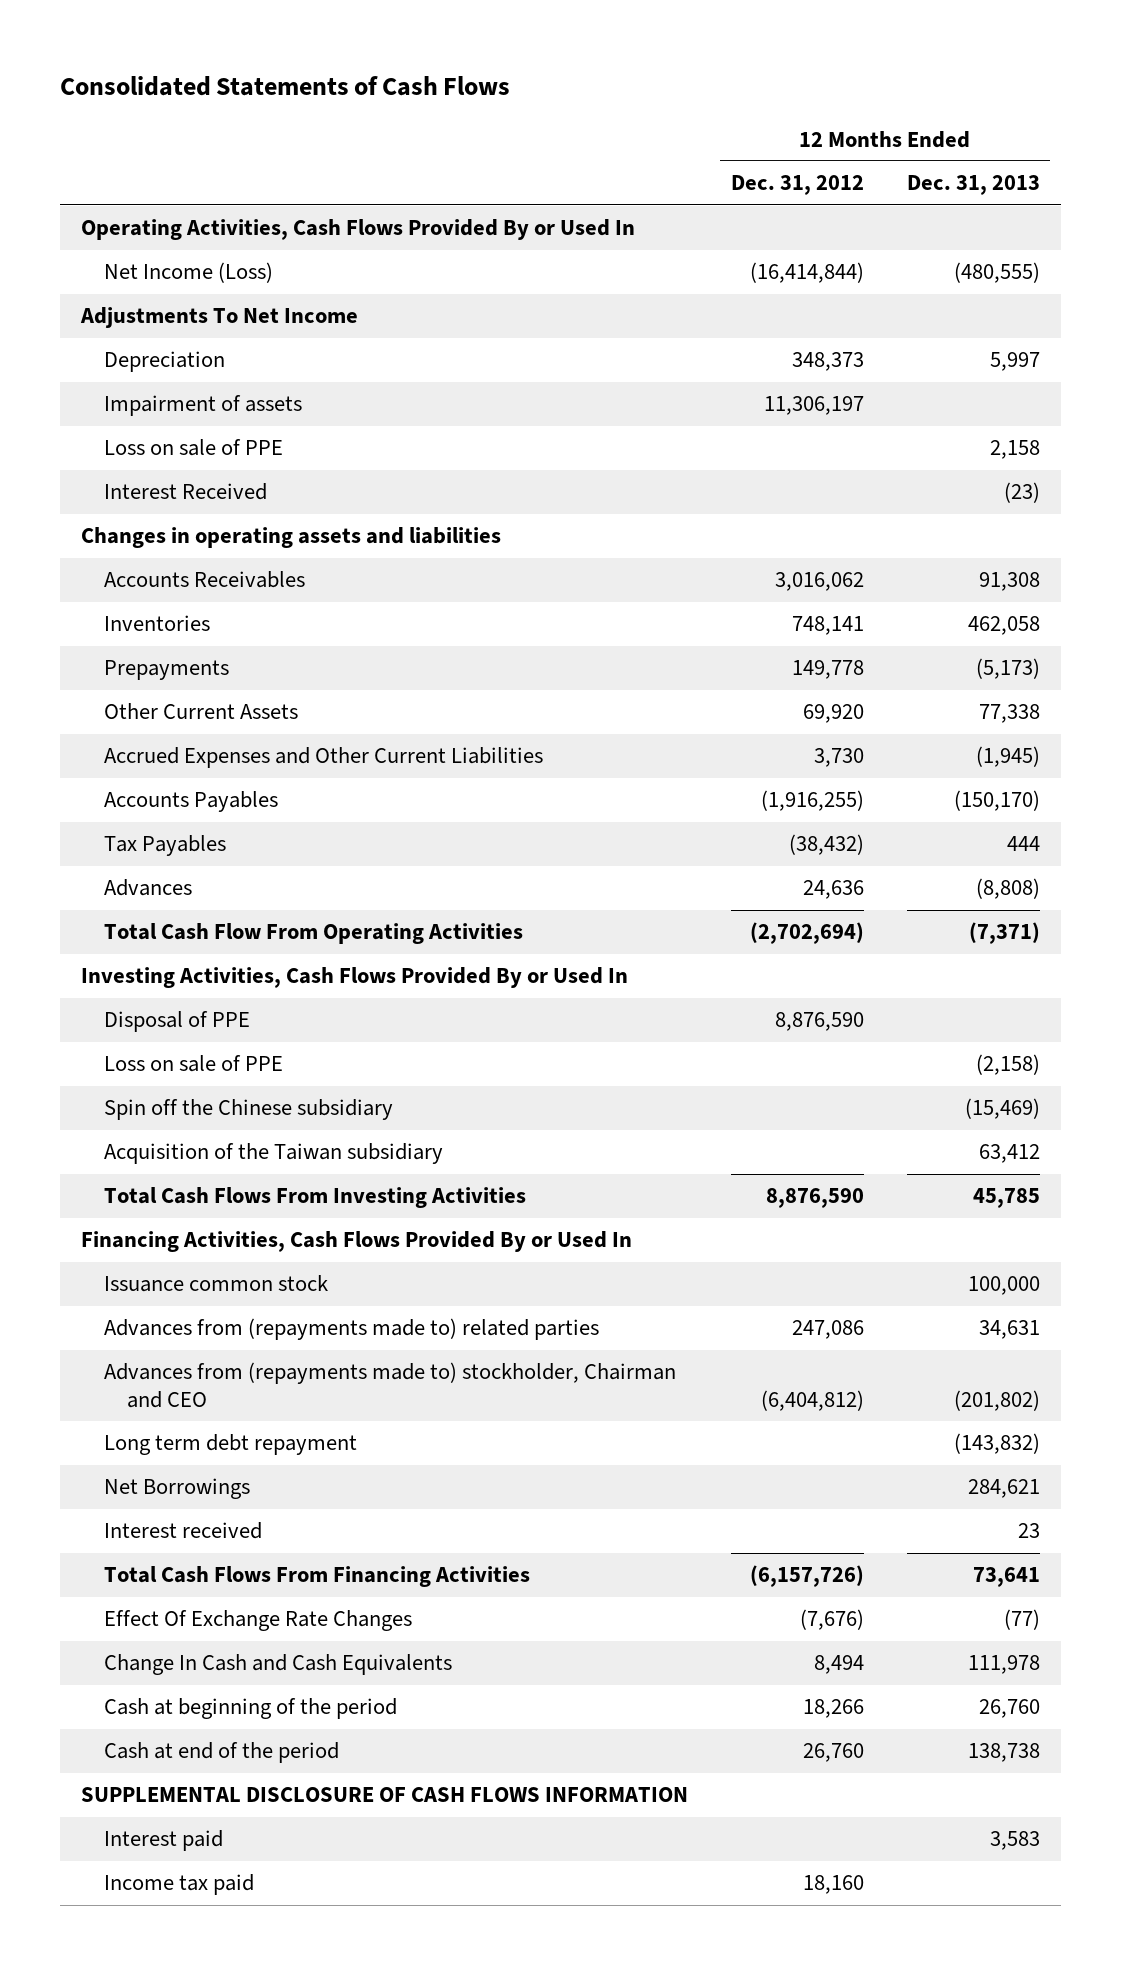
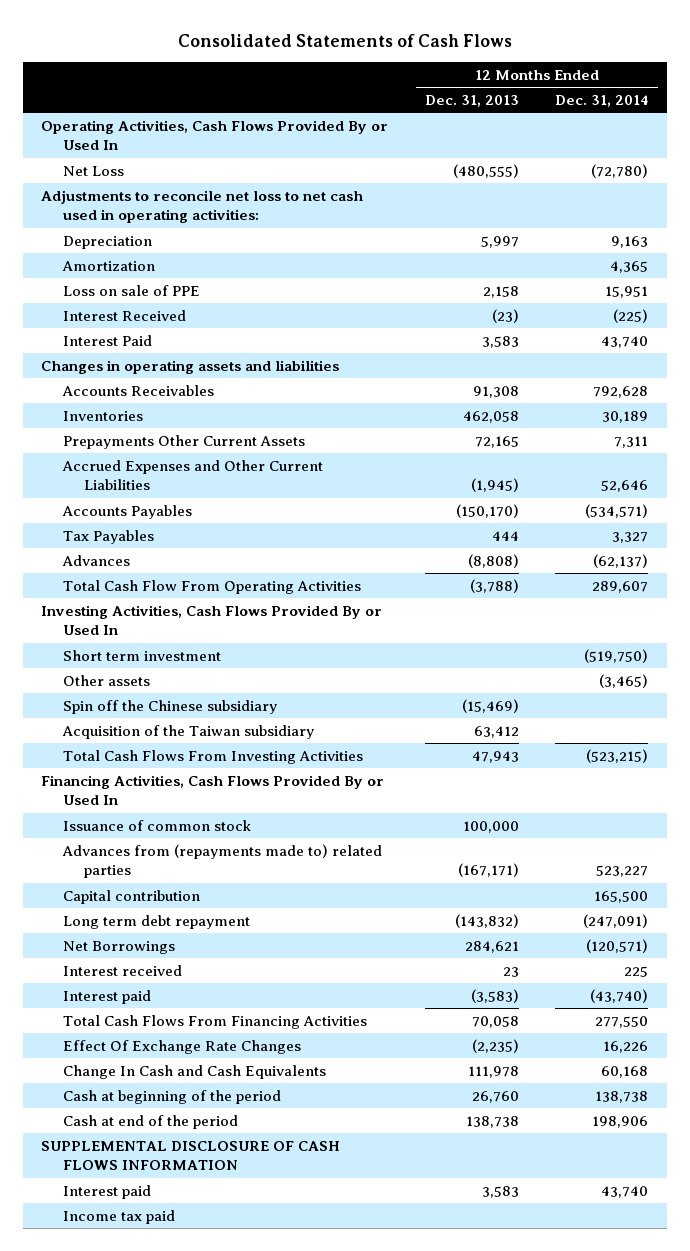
[730,175,864,196] Dec. 31, 2012 -> none
none -> [555,95,649,108] Dec. 31, 2014
[104,262,274,284] Net Income (Loss) -> [62,165,124,176] Net Loss
[80,307,359,329] Adjustments To Net Income -> [41,189,364,224] Adjustments to reconcile net loss to net cash used in operating activities:
[104,395,303,417] Impairment of assets -> none
none -> [61,260,155,271] Amortization
none -> [62,334,152,346] Interest Paid
[104,703,299,720] Other Current Assets -> none
[104,660,230,681] Prepayments -> [62,434,305,449] Prepayments Other Current Assets
[975,658,1040,680] (5,173) -> [474,435,519,448] 72,165
[968,922,1040,945] (7,371) -> [469,578,519,593] (3,788)
[104,1011,251,1033] Disposal of PPE -> none
[104,1055,284,1073] Loss on sale of PPE -> none
none -> [62,649,221,661] Short term investment
none -> [62,674,150,686] Other assets
[972,1188,1040,1209] 45,785 -> [471,750,519,763] 47,943
[104,1362,677,1409] Advances from (repayments made to) stockholder, Chairman and CEO -> none
[104,1275,329,1293] Issuance common stock -> [62,819,251,831] Issuance of common stock
[978,1320,1040,1340] 34,631 -> [457,863,519,878] (167,171)
none -> [62,889,200,904] Capital contribution
none -> [62,989,151,1004] Interest paid
[972,1567,1040,1588] 73,641 -> [471,1015,519,1028] 70,058
[1003,1609,1040,1631] (77) -> [471,1038,519,1053] (2,235)

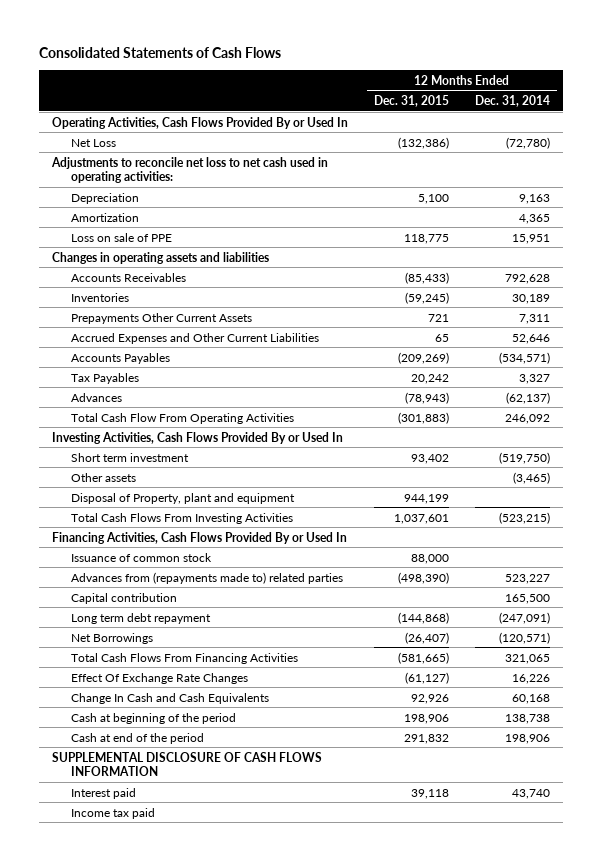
[424,95,519,108] Dec. 31, 2013 -> none
none -> [373,95,449,108] Dec. 31, 2015
[62,309,186,321] Interest Received -> none
[62,334,152,346] Interest Paid -> none
[592,580,649,593] 289,607 -> [505,413,551,424] 246,092
[62,699,277,714] Spin off the Chinese subsidiary -> none
[61,724,314,739] Acquisition of the Taiwan subsidiary -> none
none -> [70,492,295,504] Disposal of Property, plant and equipment
[62,964,182,976] Interest received -> none
[62,989,151,1004] Interest paid -> none
[595,1015,649,1028] 277,550 -> [505,653,551,664] 321,065

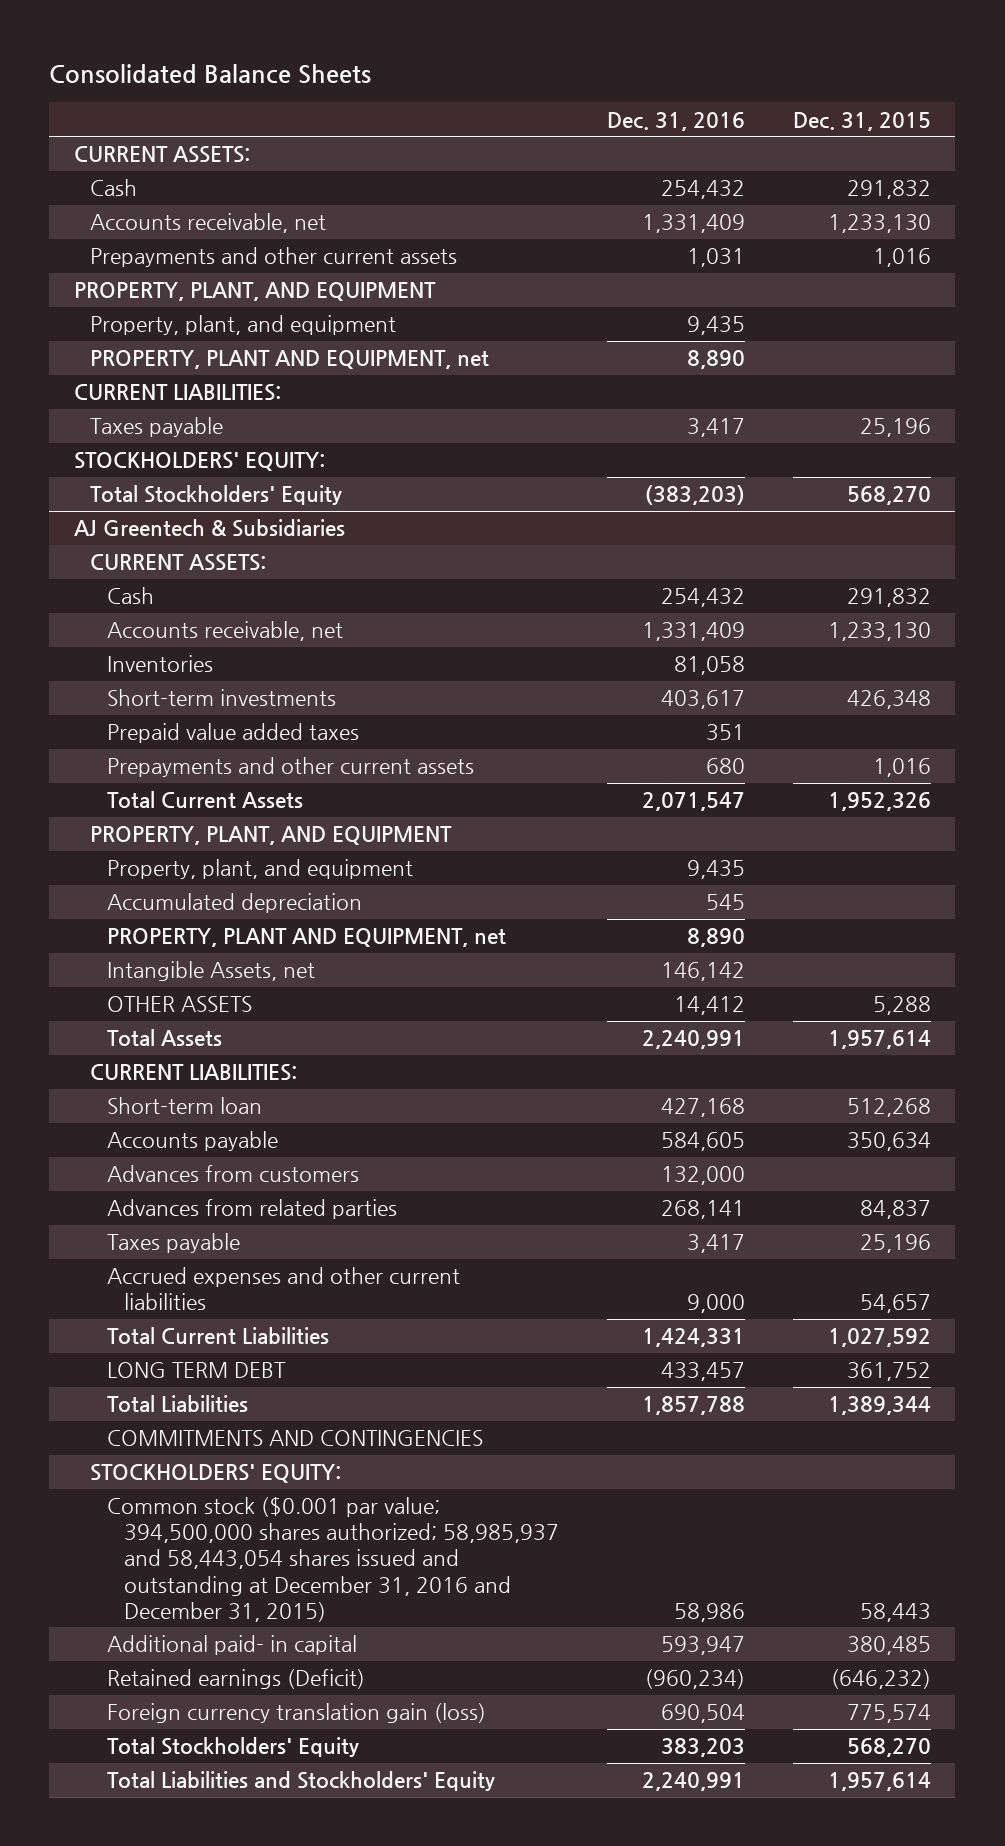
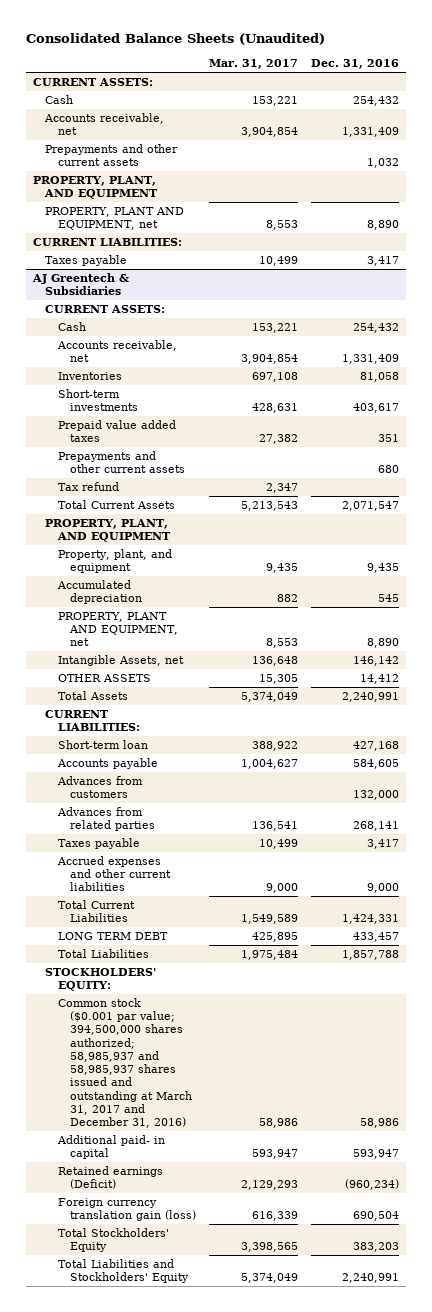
[49,63,372,84] Consolidated Balance Sheets -> [26,33,326,46] Consolidated Balance Sheets (Unaudited)
[793,111,932,131] Dec. 31, 2015 -> none
none -> [209,59,299,70] Mar. 31, 2017
[686,248,745,268] 1,031 -> [367,158,400,169] 1,032
[90,315,397,336] Property, plant, and equipment -> none
[73,452,325,472] STOCKHOLDERS' EQUITY: -> none
[90,485,343,506] Total Stockholders' Equity -> none
none -> [57,481,119,491] Tax refund
[106,1430,483,1447] COMMITMENTS AND CONTINGENCIES -> none
[106,1497,559,1622] Common stock ($0.001 par value; 394,500,000 shares authorized; 58,985,937 and 58,443,054 shares issued and outstanding at December 31, 2016 and December 31, 2015) -> [57,997,193,1129] Common stock ($0.001 par value; 394,500,000 shares authorized; 58,985,937 and 58,985,937 shares issued and outstanding at March 31, 2017 and December 31, 2016)

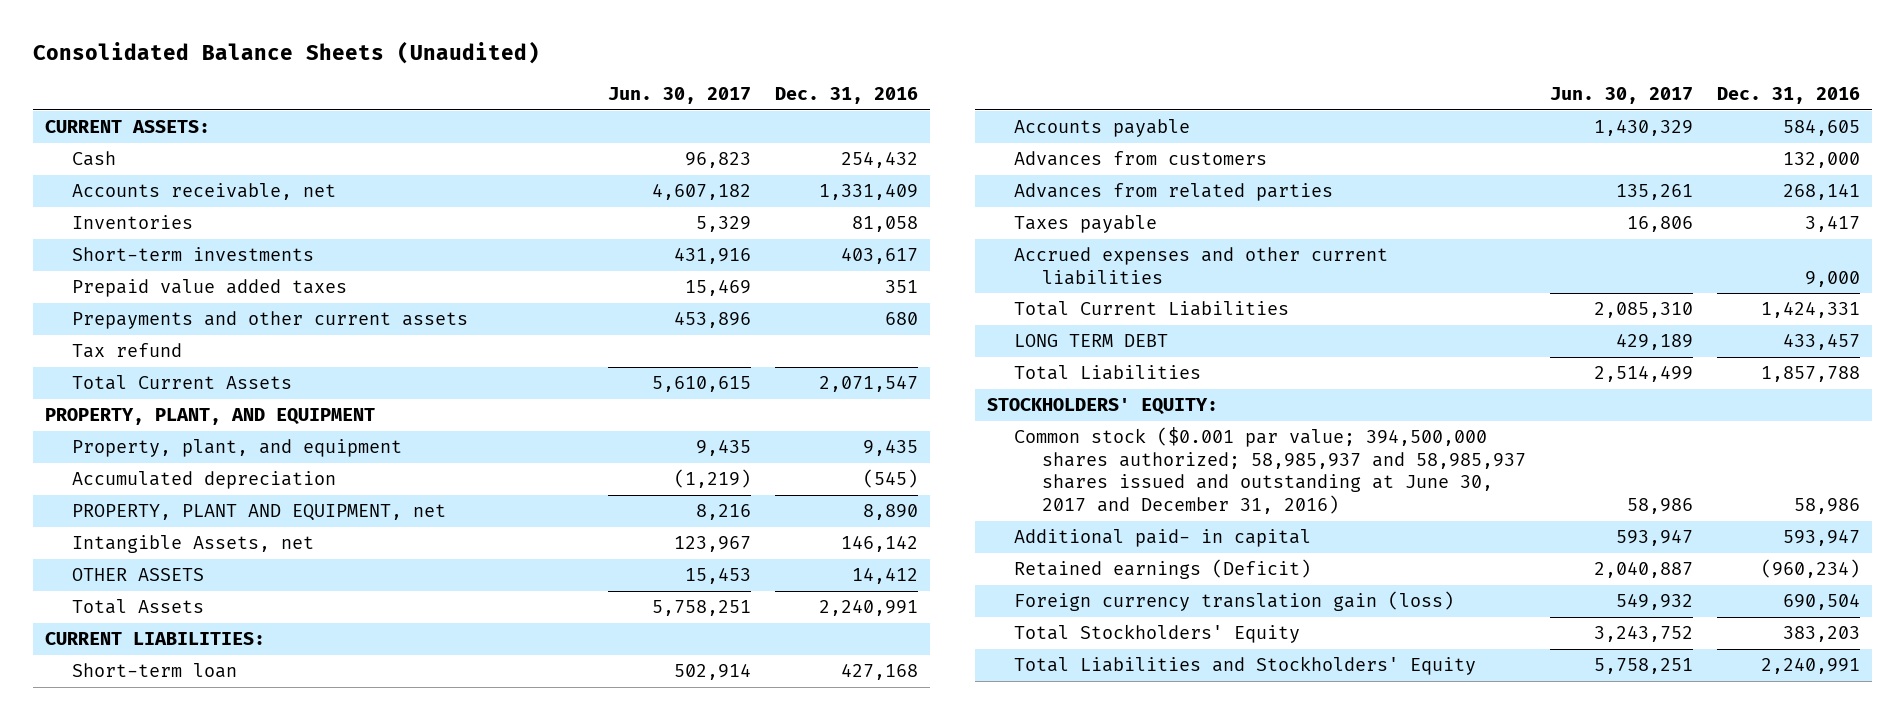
[209,59,299,70] Mar. 31, 2017 -> none
none -> [607,87,751,105] Jun. 30, 2017
[45,143,179,167] Prepayments and other current assets -> none
[32,175,159,200] PROPERTY, PLANT, AND EQUIPMENT -> none
[45,206,185,231] PROPERTY, PLANT AND EQUIPMENT, net -> none
[32,237,182,246] CURRENT LIABILITIES: -> none
[45,254,128,266] Taxes payable -> none
[31,272,129,296] AJ Greentech & Subsidiaries -> none
[45,304,166,313] CURRENT ASSETS: -> none
[57,321,86,331] Cash -> none
[56,339,177,363] Accounts receivable, net -> none
[378,594,400,603] 545 -> [862,469,918,489] (545)
[57,997,193,1129] Common stock ($0.001 par value; 394,500,000 shares authorized; 58,985,937 and 58,985,937 shares issued and outstanding at March 31, 2017 and December 31, 2016) -> [1014,427,1526,515] Common stock ($0.001 par value; 394,500,000 shares authorized; 58,985,937 and 58,985,937 shares issued and outstanding at June 30, 2017 and December 31, 2016)

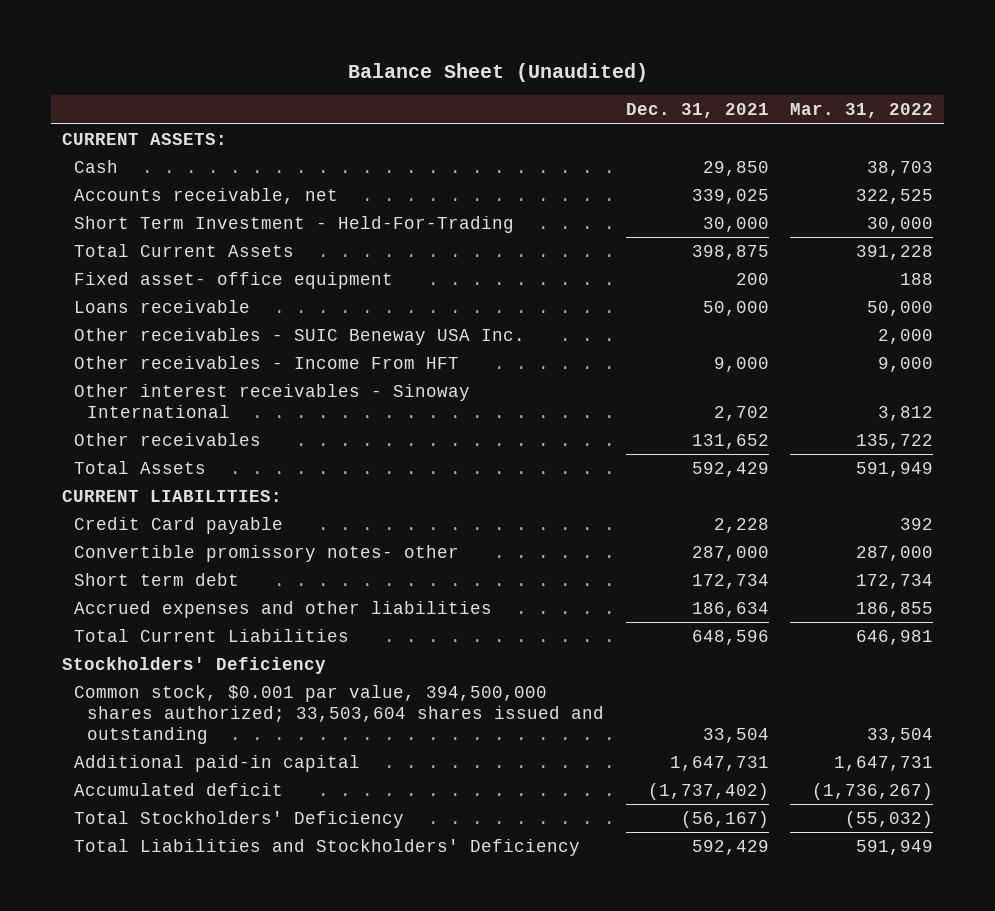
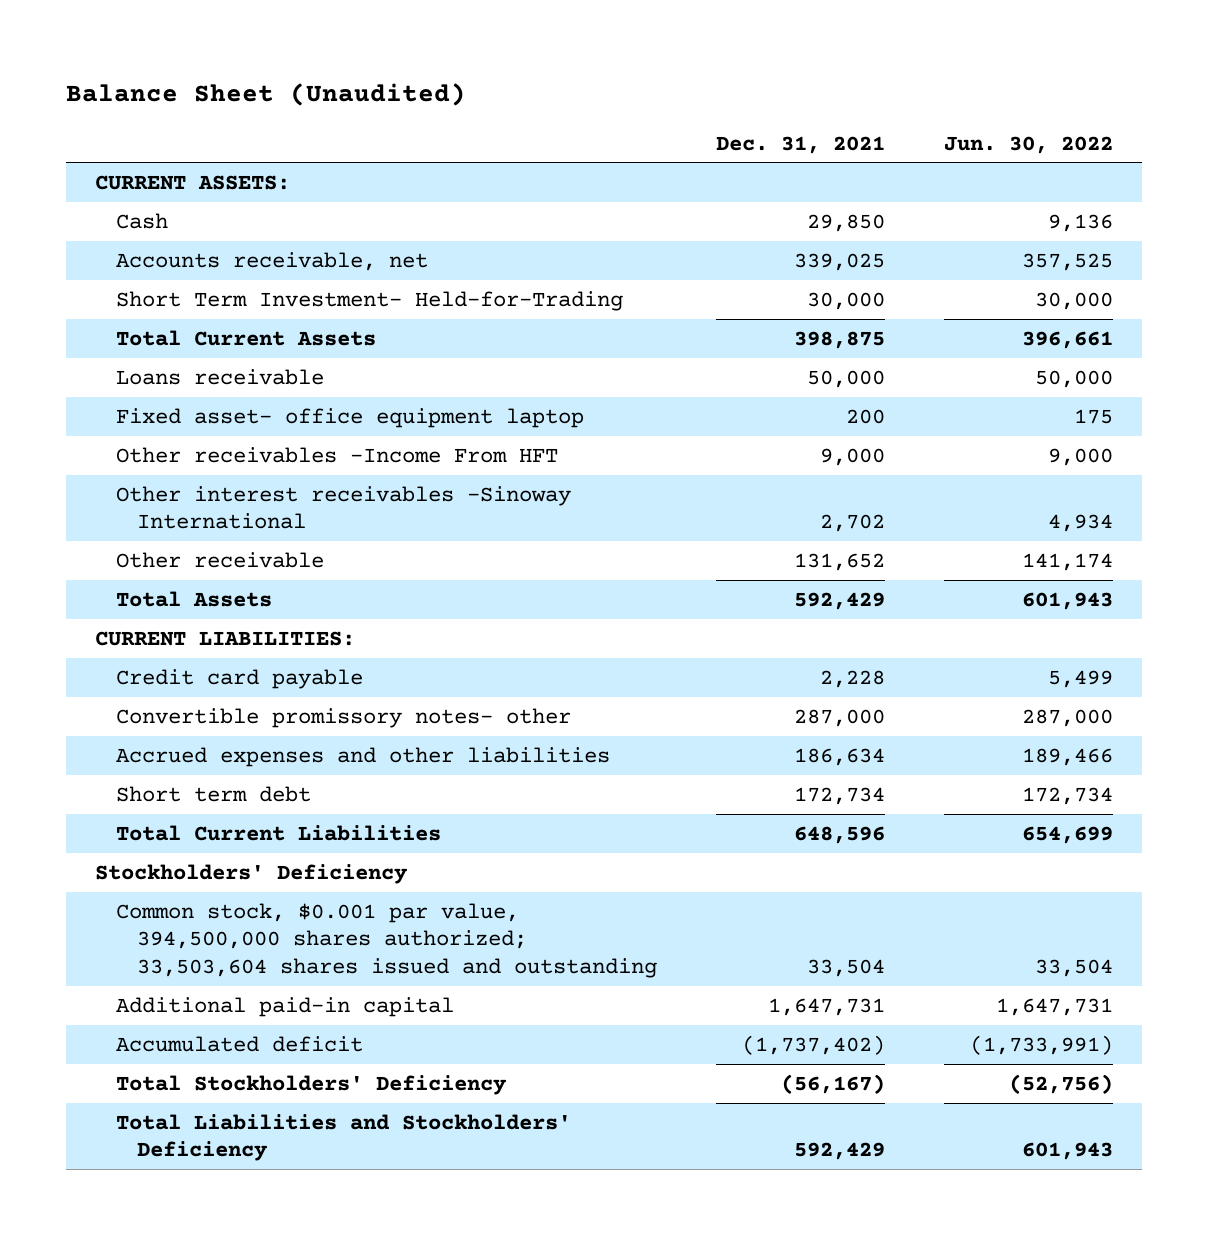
[790,103,934,119] Mar. 31, 2022 -> none
none -> [943,135,1113,154] Jun. 30, 2022
[74,215,515,233] Short Term Investment - Held-For-Trading -> [116,291,624,312] Short Term Investment- Held-for-Trading
[74,271,394,289] Fixed asset- office equipment -> none
[74,327,526,345] Other receivables - SUIC Beneway USA Inc. -> none
none -> [116,408,585,429] Fixed asset- office equipment laptop
[74,355,460,369] Other receivables - Income From HFT -> [116,447,559,464] Other receivables -Income From HFT
[74,383,471,418] Other interest receivables - Sinoway International -> [116,486,572,530] Other interest receivables -Sinoway International
[74,432,262,446] Other receivables -> [116,552,325,569] Other receivable
[74,516,284,534] Credit Card payable -> [116,669,364,690] Credit card payable
[74,572,240,586] Short term debt -> [116,786,312,803] Short term debt

